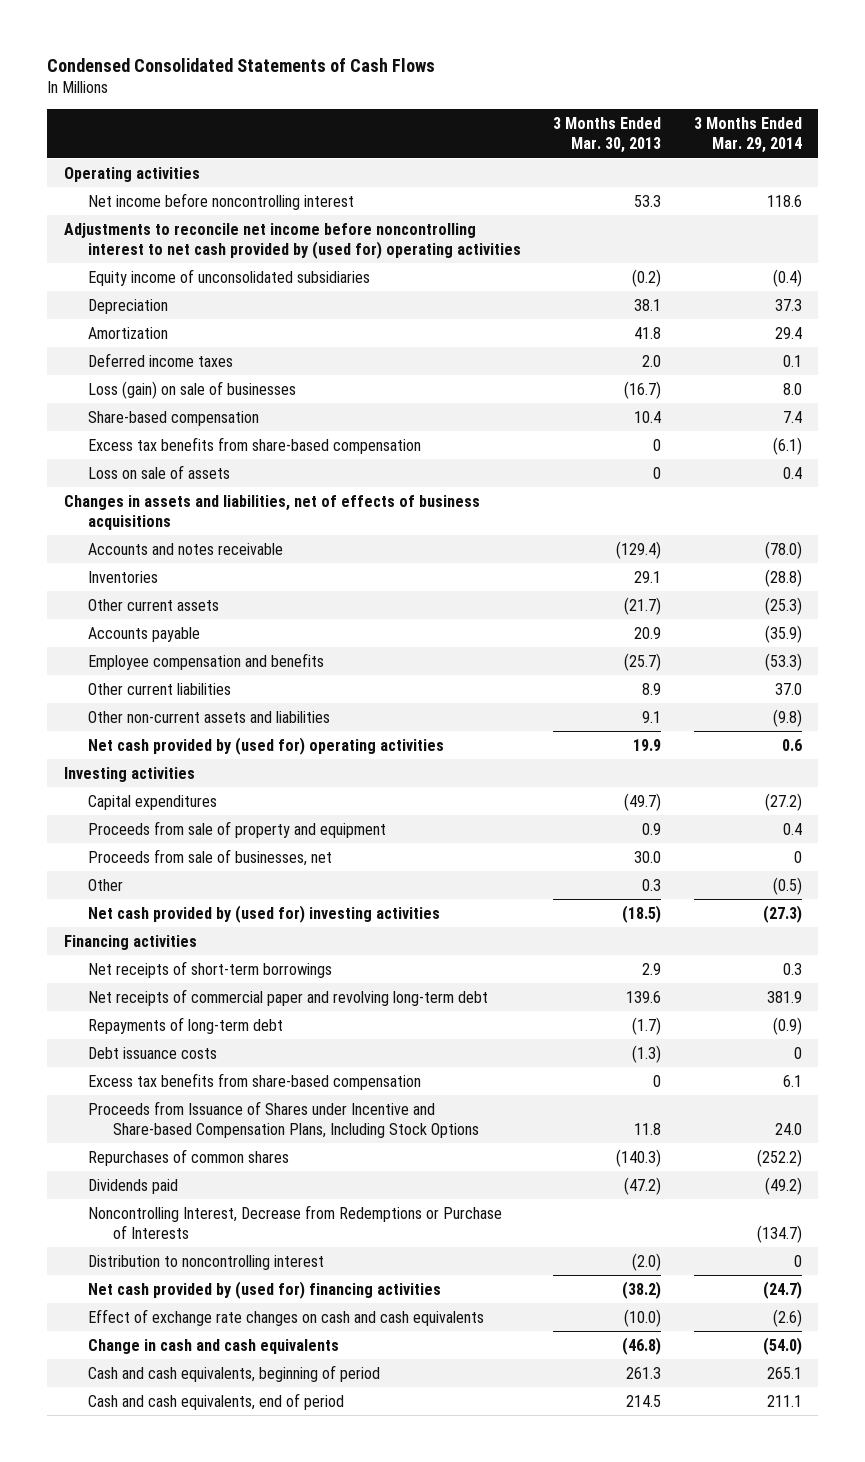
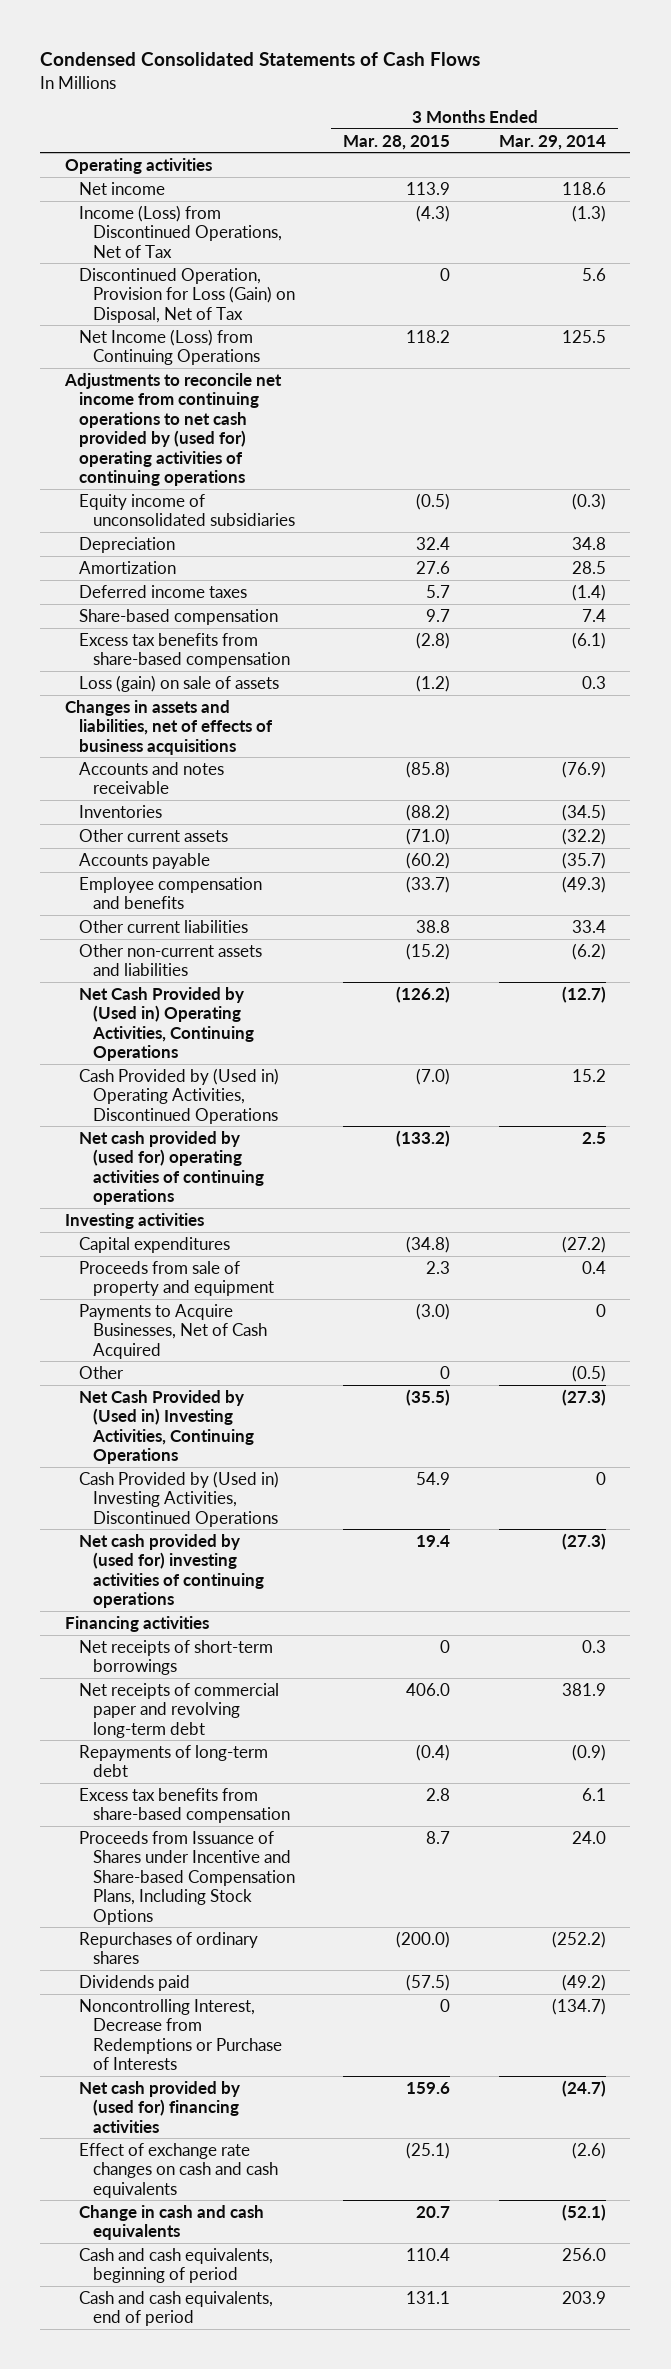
[553,116,662,153] 3 Months Ended Mar. 30, 2013 -> none
none -> [343,134,451,150] Mar. 28, 2015
[88,380,297,399] Loss (gain) on sale of businesses -> none
[88,192,355,210] Net income before noncontrolling interest -> [78,181,165,195] Net income
none -> [78,204,282,258] Income (Loss) from Discontinued Operations, Net of Tax
none -> [78,267,295,323] Discontinued Operation, Provision for Loss (Gain) on Disposal, Net of Tax
none -> [78,328,260,366] Net Income (Loss) from Continuing Operations
[63,222,522,259] Adjustments to reconcile net income before noncontrolling interest to net cash provided by (used for) operating activities -> [63,372,282,487] Adjustments to reconcile net income from continuing operations to net cash provided by (used for) operating activities of continuing operations
[772,268,802,287] (0.4) -> [572,492,607,510] (0.3)
[774,298,802,311] 37.3 -> [572,536,607,550] 34.8
[774,326,802,339] 29.4 -> [572,560,607,574] 28.5
[782,354,802,367] 0.1 -> [572,583,607,601] (1.4)
[88,464,231,479] Loss on sale of assets -> [78,674,279,692] Loss (gain) on sale of assets
[782,466,802,479] 0.4 -> [582,675,607,689] 0.3
[764,540,802,559] (78.0) -> [562,760,607,778] (76.9)
[764,568,802,587] (28.8) -> [562,803,607,821] (34.5)
[764,596,802,615] (25.3) -> [562,827,607,845] (32.2)
[764,624,802,643] (35.9) -> [562,851,607,869] (35.7)
[764,652,802,671] (53.3) -> [562,875,607,893] (49.3)
[774,682,802,695] 37.0 -> [572,919,607,933] 33.4
[772,708,802,727] (9.8) -> [572,942,607,960] (6.2)
none -> [78,986,254,1062] Net Cash Provided by (Used in) Operating Activities, Continuing Operations
none -> [78,1067,279,1124] Cash Provided by (Used in) Operating Activities, Discontinued Operations
[88,736,445,755] Net cash provided by (used for) operating activities -> [78,1130,264,1206] Net cash provided by (used for) operating activities of continuing operations
[781,738,802,751] 0.6 -> [582,1131,607,1144] 2.5
[88,848,333,866] Proceeds from sale of businesses, net -> none
none -> [78,1303,267,1359] Payments to Acquire Businesses, Net of Cash Acquired
none -> [78,1389,254,1465] Net Cash Provided by (Used in) Investing Activities, Continuing Operations
none -> [78,1470,279,1527] Cash Provided by (Used in) Investing Activities, Discontinued Operations
[88,904,441,923] Net cash provided by (used for) investing activities -> [78,1533,264,1609] Net cash provided by (used for) investing activities of continuing operations
[88,1046,218,1059] Debt issuance costs -> none
[88,1148,290,1166] Repurchases of common shares -> [78,1931,258,1965] Repurchases of ordinary shares
[88,1254,325,1270] Distribution to noncontrolling interest -> none
[762,1336,802,1355] (54.0) -> [562,2203,607,2221] (52.1)
[766,1366,802,1379] 265.1 -> [562,2247,607,2261] 256.0
[766,1394,802,1407] 211.1 -> [562,2290,607,2304] 203.9

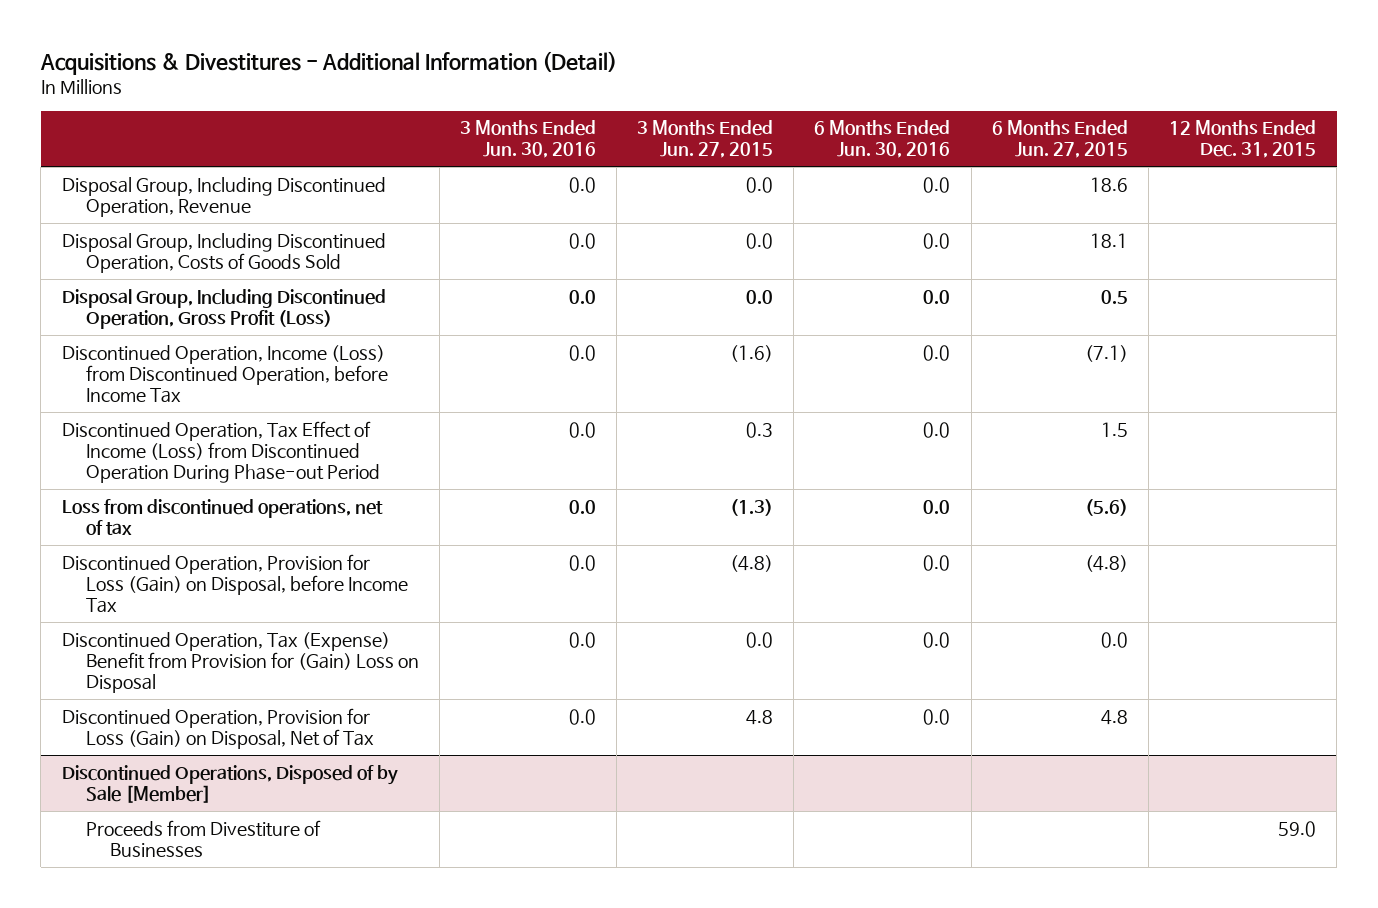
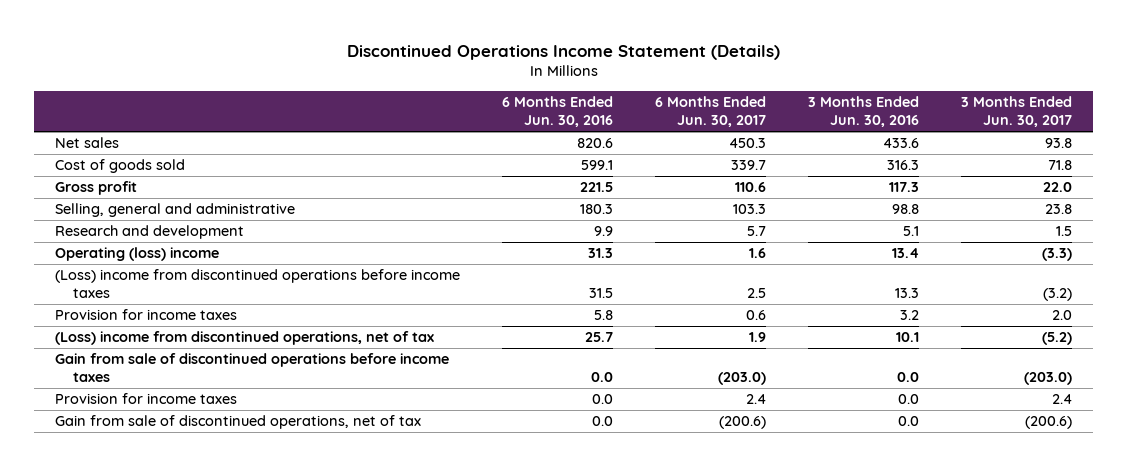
[39,50,617,75] Acquisitions & Divestitures - Additional Information (Detail) -> [346,44,780,60] Discontinued Operations Income Statement (Details)
[637,120,774,159] 3 Months Ended Jun. 27, 2015 -> none
[991,120,1128,159] 6 Months Ended Jun. 27, 2015 -> none
[1168,120,1316,159] 12 Months Ended Dec. 31, 2015 -> none
none -> [655,96,767,128] 6 Months Ended Jun. 30, 2017
none -> [961,96,1073,128] 3 Months Ended Jun. 30, 2017
[61,176,386,217] Disposal Group, Including Discontinued Operation, Revenue -> none
[61,420,380,484] Discontinued Operation, Tax Effect of Income (Loss) from Discontinued Operation During Phase-out Period -> none
[61,764,398,803] Discontinued Operations, Disposed of by Sale [Member] -> none
[85,819,321,857] Proceeds from Divestiture of Businesses -> none
none -> [54,137,119,149] Net sales
[61,232,386,273] Disposal Group, Including Discontinued Operation, Costs of Goods Sold -> [54,159,185,174] Cost of goods sold
[569,232,597,249] 0.0 -> [887,160,920,171] 316.3
[923,232,951,249] 0.0 -> [581,160,614,171] 599.1
[61,288,386,329] Disposal Group, Including Discontinued Operation, Gross Profit (Loss) -> [54,181,137,196] Gross profit
[569,289,597,304] 0.0 -> [889,182,920,193] 117.3
[923,289,951,304] 0.0 -> [580,182,614,193] 221.5
none -> [54,203,295,218] Selling, general and administrative
none -> [54,225,244,240] Research and development
none -> [54,247,219,262] Operating (loss) income
[61,344,388,404] Discontinued Operation, Income (Loss) from Discontinued Operation, before Income Tax -> [54,269,460,299] (Loss) income from discontinued operations before income taxes
[569,344,597,361] 0.0 -> [895,288,920,299] 13.3
[923,344,951,361] 0.0 -> [589,288,614,299] 31.5
none -> [54,309,237,321] Provision for income taxes
[61,498,383,535] Loss from discontinued operations, net of tax -> [54,331,434,346] (Loss) income from discontinued operations, net of tax
[569,499,597,514] 0.0 -> [896,332,920,343] 10.1
[923,499,951,514] 0.0 -> [585,332,614,343] 25.7
[61,553,408,614] Discontinued Operation, Provision for Loss (Gain) on Disposal, before Income Tax -> [54,353,449,383] Gain from sale of discontinued operations before income taxes
[61,631,419,694] Discontinued Operation, Tax (Expense) Benefit from Provision for (Gain) Loss on Disposal -> [54,393,237,405] Provision for income taxes
[61,707,374,749] Discontinued Operation, Provision for Loss (Gain) on Disposal, Net of Tax -> [54,415,421,430] Gain from sale of discontinued operations, net of tax

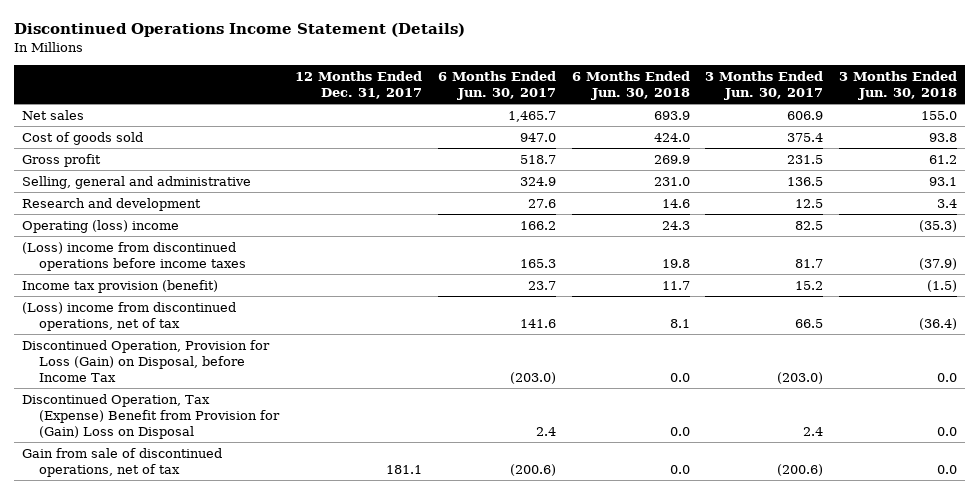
[502,96,614,128] 6 Months Ended Jun. 30, 2016 -> none
[808,96,920,128] 3 Months Ended Jun. 30, 2016 -> none
none -> [295,71,423,99] 12 Months Ended Dec. 31, 2017
none -> [571,71,690,100] 6 Months Ended Jun. 30, 2018
none -> [839,71,958,100] 3 Months Ended Jun. 30, 2018
[729,138,767,149] 450.3 -> [507,110,556,122] 1,465.7
[1045,138,1073,149] 93.8 -> [787,110,824,120] 606.9
[731,160,767,171] 339.7 -> [519,132,556,142] 947.0
[1048,160,1073,171] 71.8 -> [787,132,824,142] 375.4
[735,182,767,193] 110.6 -> [519,154,556,164] 518.7
[1043,182,1073,193] 22.0 -> [787,154,824,164] 231.5
[733,204,767,215] 103.3 -> [519,176,556,186] 324.9
[1045,204,1073,215] 23.8 -> [787,176,824,186] 136.5
[747,226,767,237] 5.7 -> [527,198,556,208] 27.6
[1056,226,1073,237] 1.5 -> [795,198,824,208] 12.5
[749,248,767,259] 1.6 -> [519,220,556,230] 166.2
[1042,248,1073,262] (3.3) -> [795,220,824,230] 82.5
[747,288,767,299] 2.5 -> [519,258,556,268] 165.3
[1043,288,1073,302] (3.2) -> [795,258,824,268] 81.7
[54,309,237,321] Provision for income taxes -> [21,279,218,293] Income tax provision (benefit)
[746,310,767,321] 0.6 -> [527,280,556,290] 23.7
[1052,310,1073,321] 2.0 -> [795,280,824,290] 15.2
[749,332,767,343] 1.9 -> [519,318,556,328] 141.6
[1042,332,1073,346] (5.2) -> [795,318,824,328] 66.5
[54,353,449,383] Gain from sale of discontinued operations before income taxes -> [21,339,270,382] Discontinued Operation, Provision for Loss (Gain) on Disposal, before Income Tax
[54,393,237,405] Provision for income taxes -> [21,393,281,439] Discontinued Operation, Tax (Expense) Benefit from Provision for (Gain) Loss on Disposal

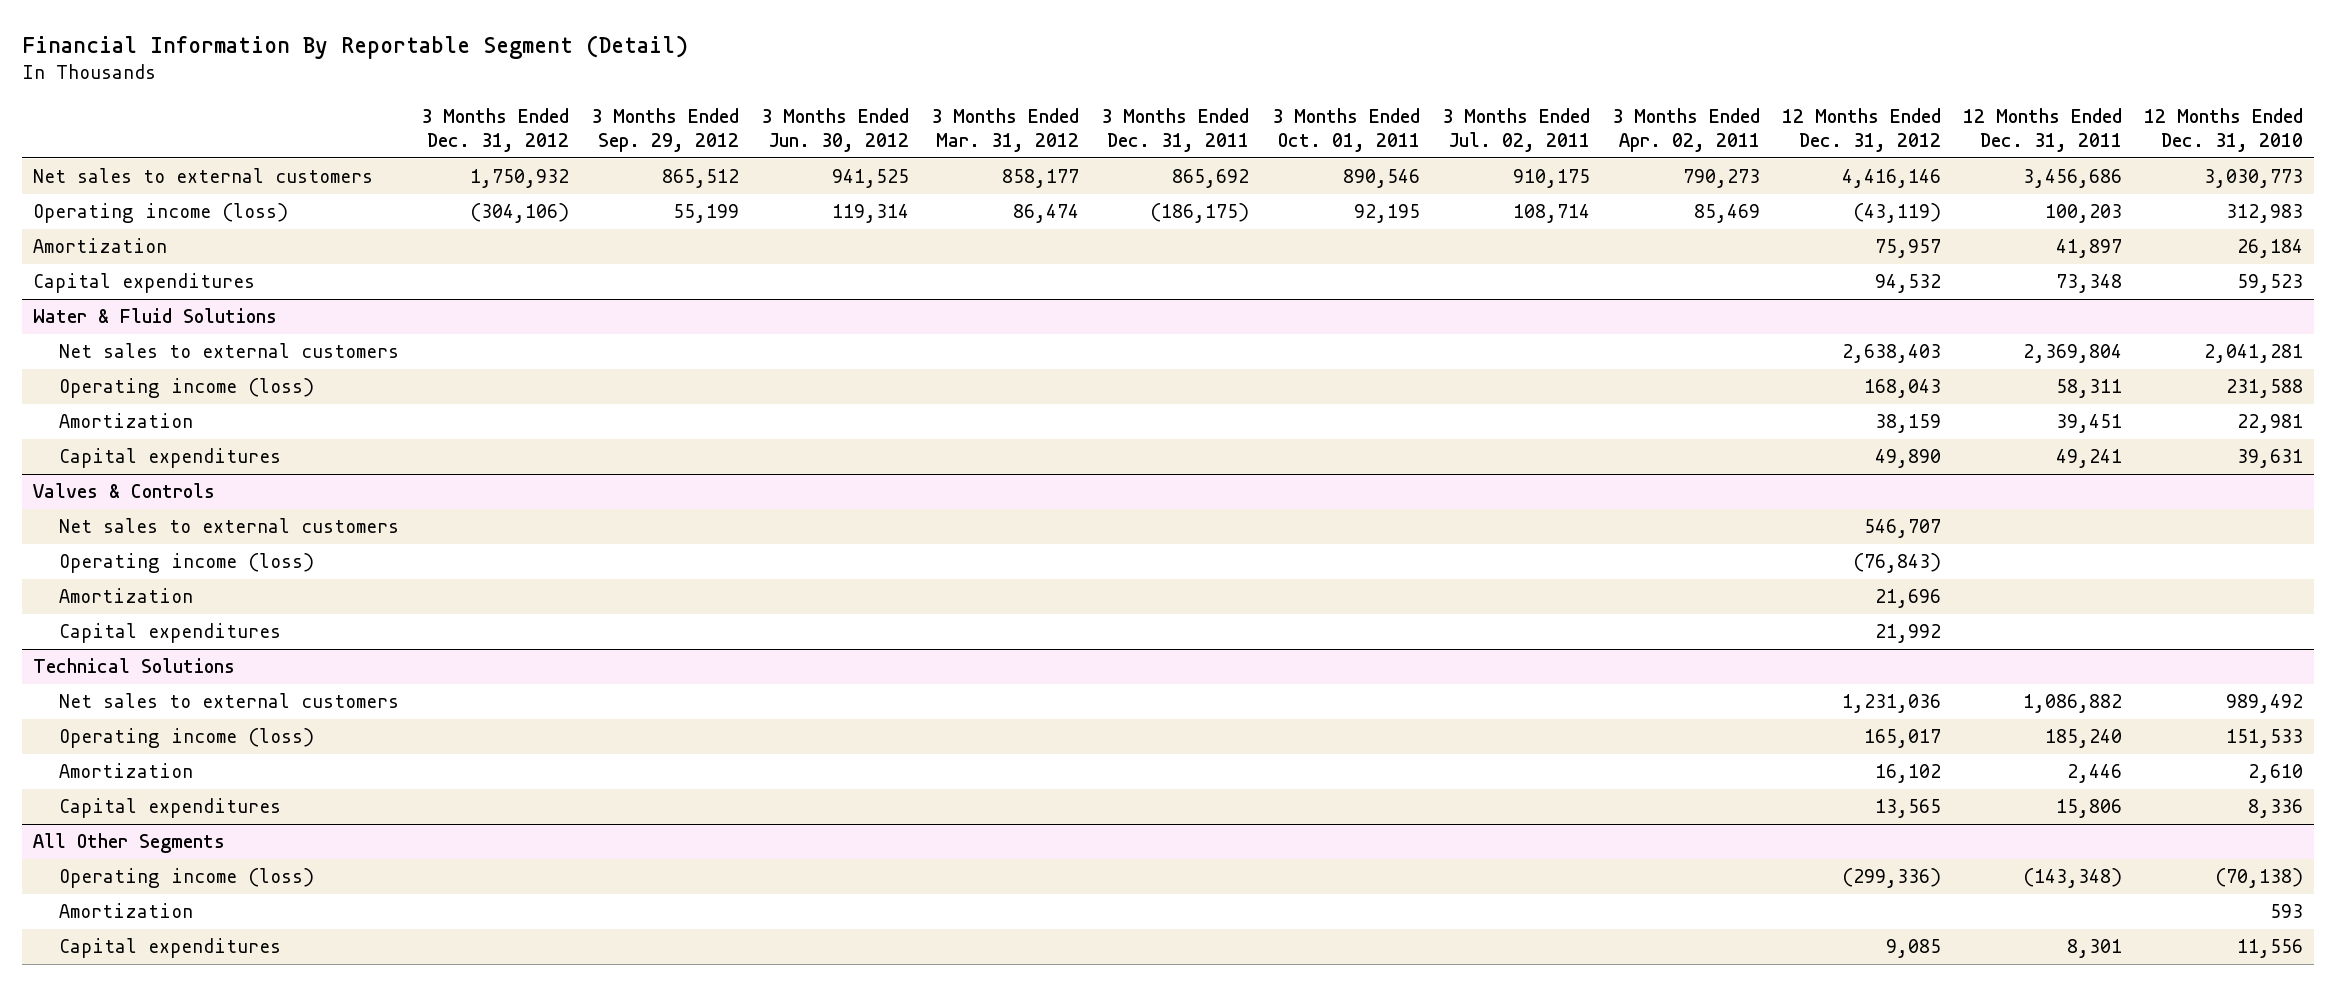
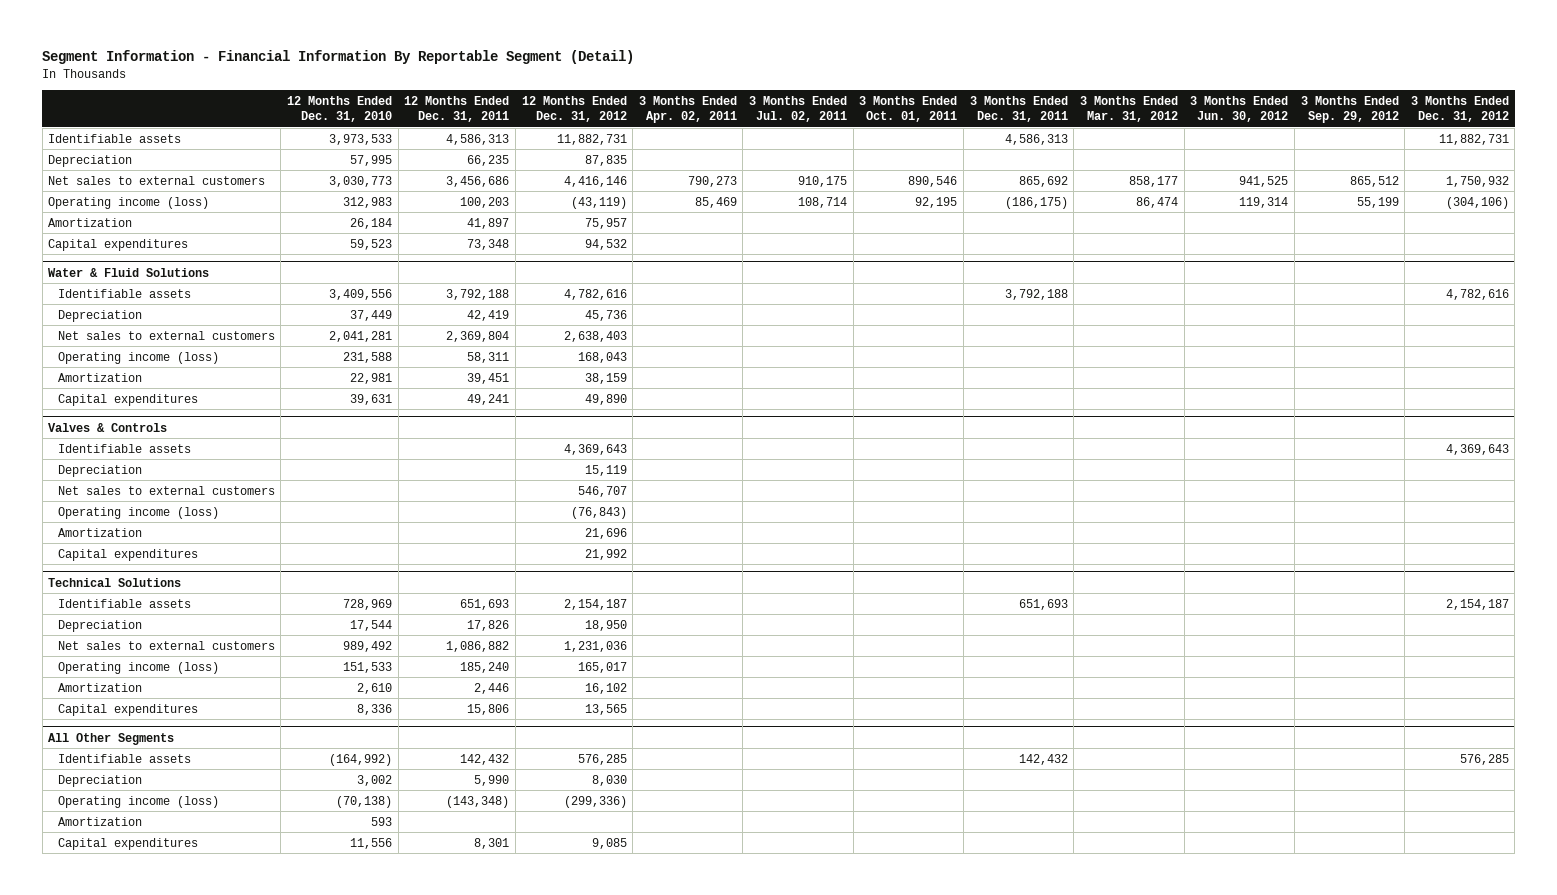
[22,34,689,59] Financial Information By Reportable Segment (Detail) -> [42,50,635,65] Segment Information - Financial Information By Reportable Segment (Detail)
none -> [48,133,182,143] Identifiable assets
none -> [48,154,133,167] Depreciation
none -> [57,288,191,298] Identifiable assets
none -> [57,309,142,322] Depreciation
none -> [57,443,191,453] Identifiable assets
none -> [57,464,142,477] Depreciation
none -> [57,598,191,608] Identifiable assets
none -> [57,619,142,632] Depreciation
none -> [57,753,191,763] Identifiable assets
none -> [57,774,142,787] Depreciation

